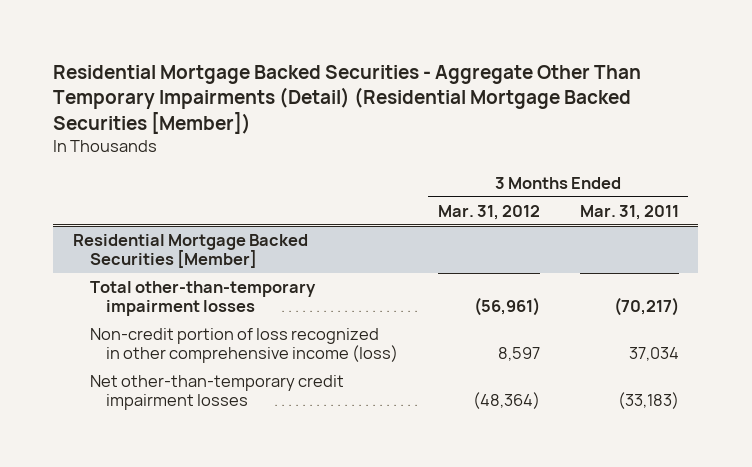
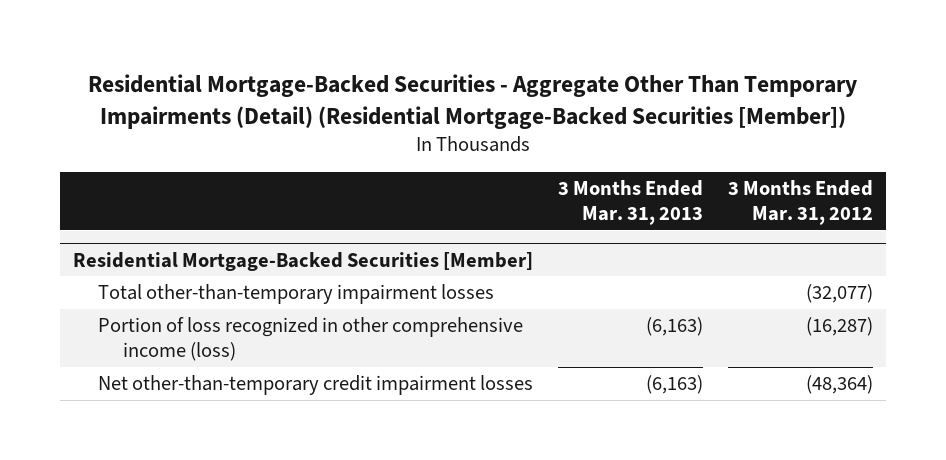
[53,64,642,134] Residential Mortgage Backed Securities - Aggregate Other Than Temporary Impairments (Detail) (Residential Mortgage Backed Securities [Member]) -> [88,74,858,129] Residential Mortgage-Backed Securities - Aggregate Other Than Temporary Impairments (Detail) (Residential Mortgage-Backed Securities [Member])
[579,204,679,220] Mar. 31, 2011 -> none
none -> [558,179,704,226] 3 Months Ended Mar. 31, 2013
[73,233,309,269] Residential Mortgage Backed Securities [Member] -> [72,251,533,271] Residential Mortgage-Backed Securities [Member]
[473,297,540,317] (56,961) -> [806,284,874,304] (32,077)
[89,327,399,364] Non-credit portion of loss recognized in other comprehensive income (loss) -> [97,317,523,362] Portion of loss recognized in other comprehensive income (loss)
[497,347,540,362] 8,597 -> [806,317,874,337] (16,287)

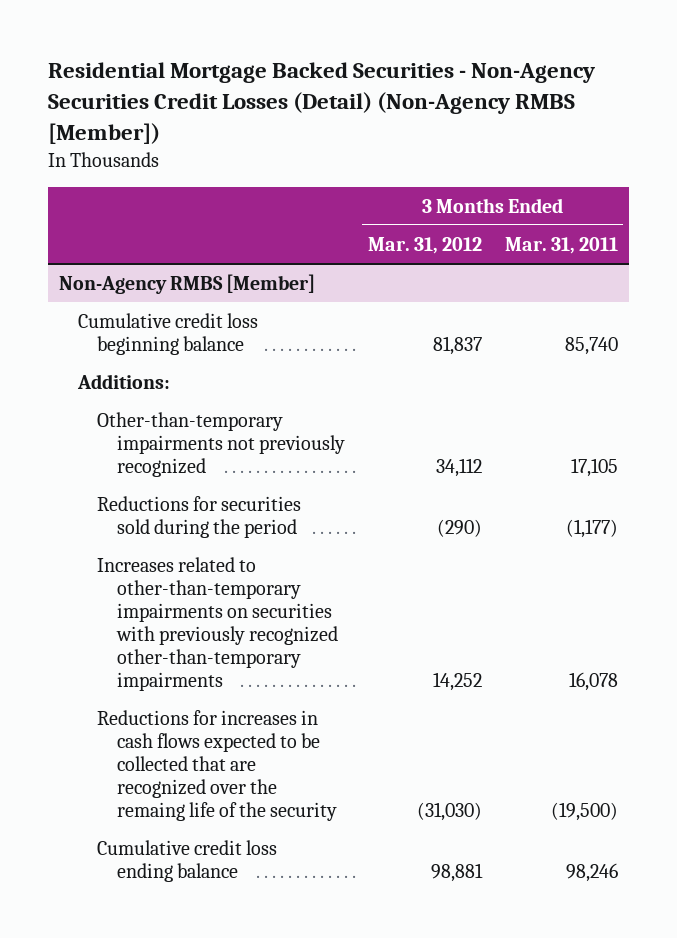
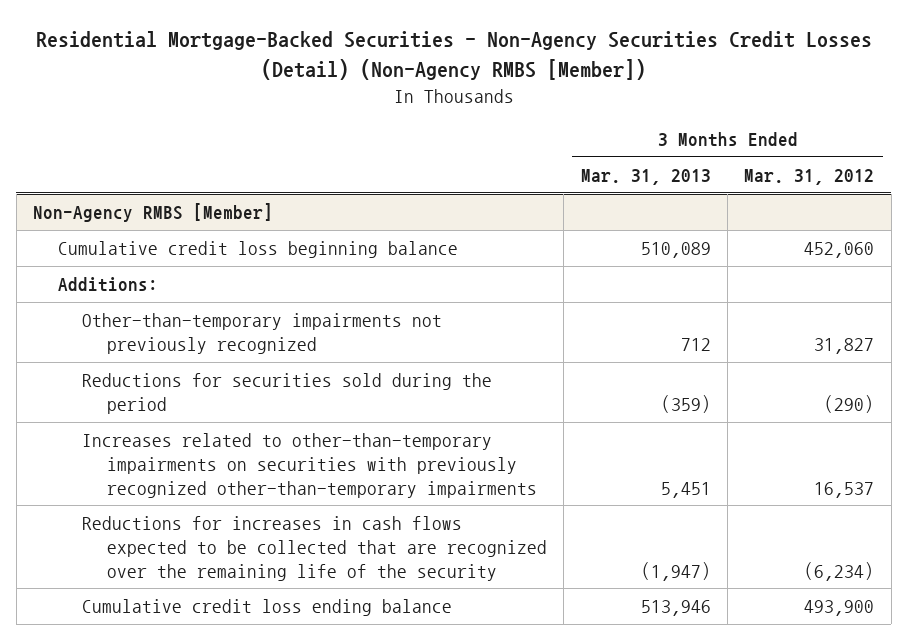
[47,62,595,144] Residential Mortgage Backed Securities - Non-Agency Securities Credit Losses (Detail) (Non-Agency RMBS [Member]) -> [35,30,872,80] Residential Mortgage-Backed Securities - Non-Agency Securities Credit Losses (Detail) (Non-Agency RMBS [Member])
[504,236,618,254] Mar. 31, 2011 -> none
none -> [580,168,711,185] Mar. 31, 2013
[432,335,482,355] 81,837 -> [804,242,875,259] 452,060
[435,457,482,477] 34,112 -> [814,337,875,354] 31,827
[432,671,482,691] 14,252 -> [814,481,875,498] 16,537
[97,709,337,821] Reductions for increases in cash flows expected to be collected that are recognized over the remaing life of the security -> [82,516,547,581] Reductions for increases in cash flows expected to be collected that are recognized over the remaining life of the security
[416,801,482,821] (31,030) -> [804,561,875,581] (6,234)
[430,862,483,882] 98,881 -> [804,600,875,617] 493,900

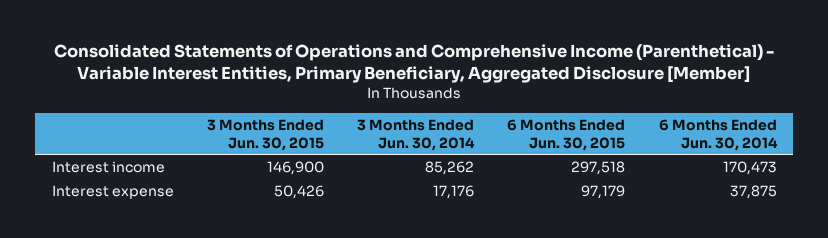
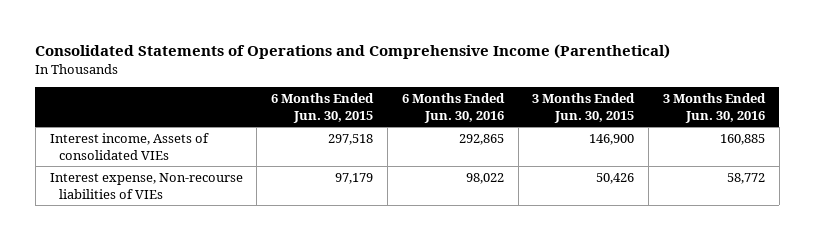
[54,44,775,84] Consolidated Statements of Operations and Comprehensive Income (Parenthetical) - Variable Interest Entities, Primary Beneficiary, Aggregated Disclosure [Member] -> [35,43,671,59] Consolidated Statements of Operations and Comprehensive Income (Parenthetical)
[357,118,476,151] 3 Months Ended Jun. 30, 2014 -> none
[658,118,778,151] 6 Months Ended Jun. 30, 2014 -> none
none -> [401,92,505,123] 6 Months Ended Jun. 30, 2016
none -> [662,92,766,123] 3 Months Ended Jun. 30, 2016
[51,160,165,173] Interest income -> [49,132,209,160] Interest income, Assets of consolidated VIEs
[51,184,174,199] Interest expense -> [49,172,243,199] Interest expense, Non-recourse liabilities of VIEs

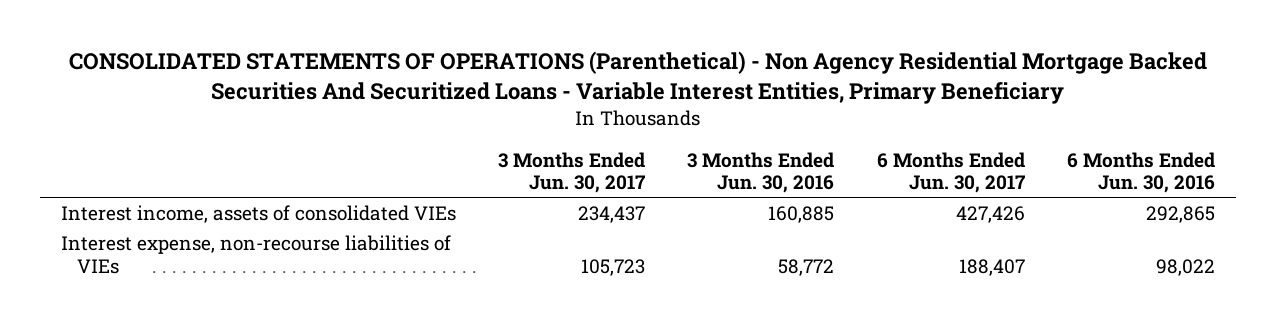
[35,43,671,59] Consolidated Statements of Operations and Comprehensive Income (Parenthetical) -> [68,51,1207,105] CONSOLIDATED STATEMENTS OF OPERATIONS (Parenthetical) - Non Agency Residential Mortgage Backed Securities And Securitized Loans - Variable Interest Entities, Primary Beneficiary
[271,92,375,123] 6 Months Ended Jun. 30, 2015 -> none
[532,92,636,123] 3 Months Ended Jun. 30, 2015 -> none
none -> [498,151,646,193] 3 Months Ended Jun. 30, 2017
none -> [876,151,1025,193] 6 Months Ended Jun. 30, 2017
[49,132,209,160] Interest income, Assets of consolidated VIEs -> [60,205,456,224] Interest income, assets of consolidated VIEs
[49,172,243,199] Interest expense, Non-recourse liabilities of VIEs -> [60,235,451,274] Interest expense, non-recourse liabilities of VIEs

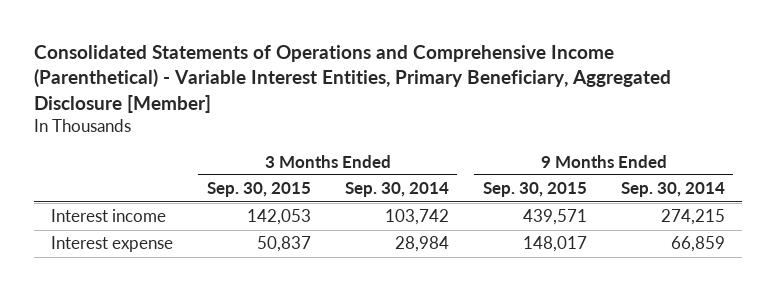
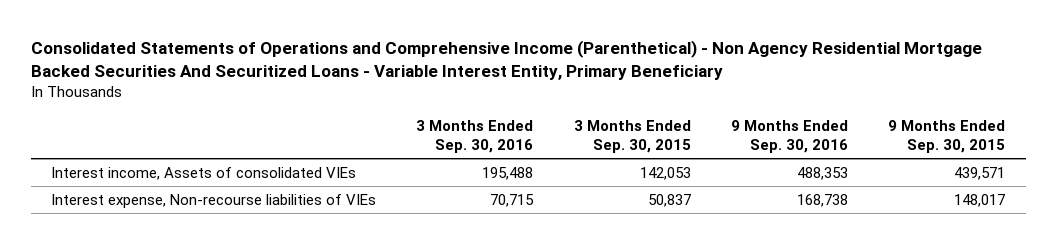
[33,45,671,113] Consolidated Statements of Operations and Comprehensive Income (Parenthetical) - Variable Interest Entities, Primary Beneficiary, Aggregated Disclosure [Member] -> [30,39,982,80] Consolidated Statements of Operations and Comprehensive Income (Parenthetical) - Non Agency Residential Mortgage Backed Securities And Securitized Loans - Variable Interest Entity, Primary Beneficiary
[344,182,449,198] Sep. 30, 2014 -> none
[620,182,725,198] Sep. 30, 2014 -> none
none -> [416,119,534,153] 3 Months Ended Sep. 30, 2016
none -> [731,119,849,153] 9 Months Ended Sep. 30, 2016
[50,209,166,223] Interest income -> [50,166,356,180] Interest income, Assets of consolidated VIEs
[50,236,173,253] Interest expense -> [50,193,376,208] Interest expense, Non-recourse liabilities of VIEs

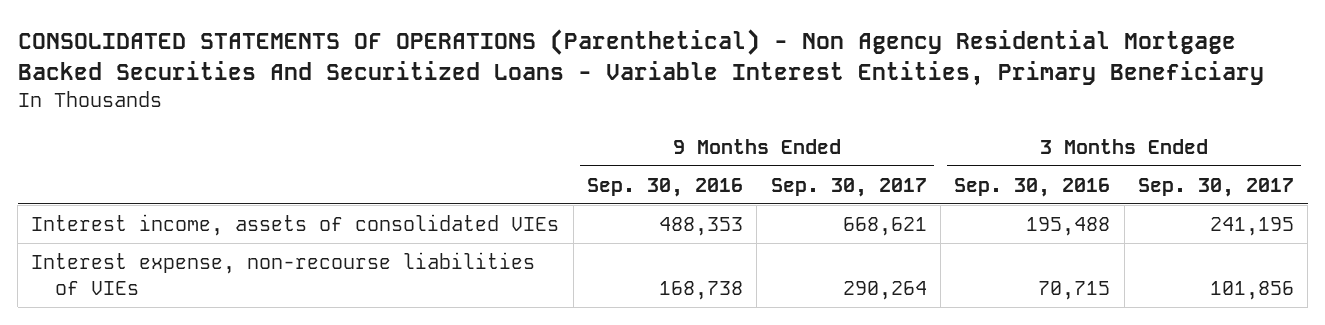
[30,39,982,80] Consolidated Statements of Operations and Comprehensive Income (Parenthetical) - Non Agency Residential Mortgage Backed Securities And Securitized Loans - Variable Interest Entity, Primary Beneficiary -> [17,28,1264,87] CONSOLIDATED STATEMENTS OF OPERATIONS (Parenthetical) - Non Agency Residential Mortgage Backed Securities And Securitized Loans - Variable Interest Entities, Primary Beneficiary
[573,119,691,153] 3 Months Ended Sep. 30, 2015 -> none
[888,119,1006,153] 9 Months Ended Sep. 30, 2015 -> none
none -> [770,177,927,197] Sep. 30, 2017
none -> [1137,177,1294,197] Sep. 30, 2017
[50,166,356,180] Interest income, Assets of consolidated VIEs -> [31,214,560,237] Interest income, assets of consolidated VIEs
[50,193,376,208] Interest expense, Non-recourse liabilities of VIEs -> [31,252,536,295] Interest expense, non-recourse liabilities of VIEs

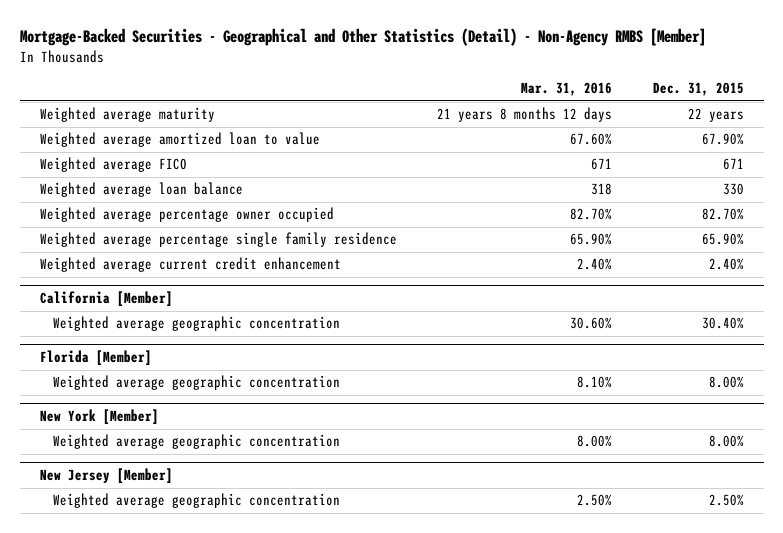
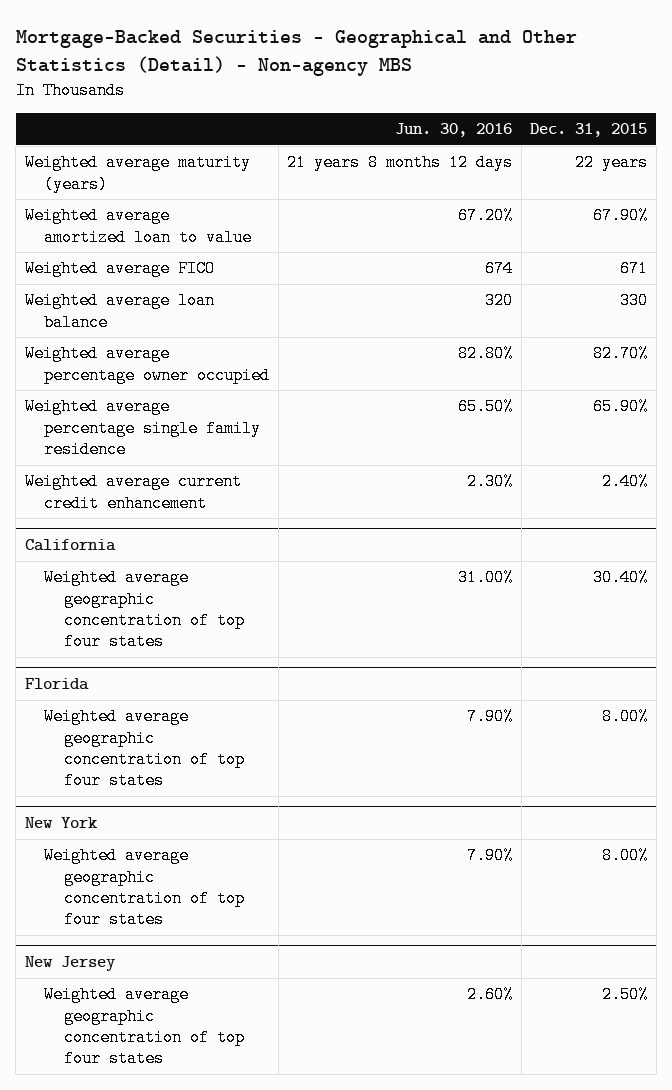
[19,28,706,47] Mortgage-Backed Securities - Geographical and Other Statistics (Detail) - Non-Agency RMBS [Member] -> [15,30,577,76] Mortgage-Backed Securities - Geographical and Other Statistics (Detail) - Non-agency MBS
[521,82,613,97] Mar. 31, 2016 -> none
none -> [395,123,513,138] Jun. 30, 2016
[39,107,215,123] Weighted average maturity -> [24,154,251,193] Weighted average maturity (years)
[39,291,173,308] California [Member] -> [24,539,116,552] California
[53,316,341,332] Weighted average geographic concentration -> [44,569,246,651] Weighted average geographic concentration of top four states
[39,350,152,367] Florida [Member] -> [24,678,89,691] Florida
[53,375,341,391] Weighted average geographic concentration -> [44,708,246,790] Weighted average geographic concentration of top four states
[39,409,159,426] New York [Member] -> [24,817,98,829] New York
[53,434,341,450] Weighted average geographic concentration -> [44,847,246,929] Weighted average geographic concentration of top four states
[39,468,173,485] New Jersey [Member] -> [24,956,116,972] New Jersey
[53,493,341,509] Weighted average geographic concentration -> [44,986,246,1068] Weighted average geographic concentration of top four states

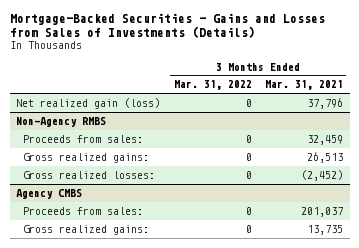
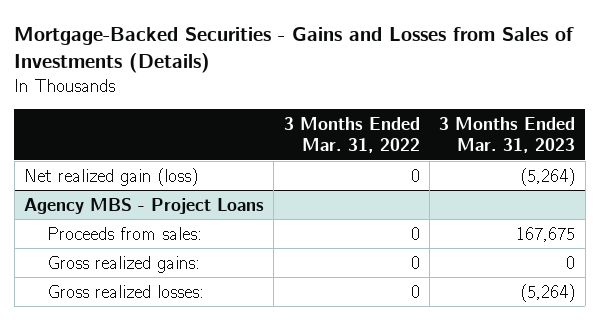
[264,80,343,91] Mar. 31, 2021 -> none
none -> [439,116,576,154] 3 Months Ended Mar. 31, 2023
[16,116,107,127] Non-Agency RMBS -> none
none -> [23,197,264,214] Agency MBS - Project Loans
[16,188,83,199] Agency CMBS -> none
[23,206,144,215] Proceeds from sales: -> none
[23,224,150,235] Gross realized gains: -> none

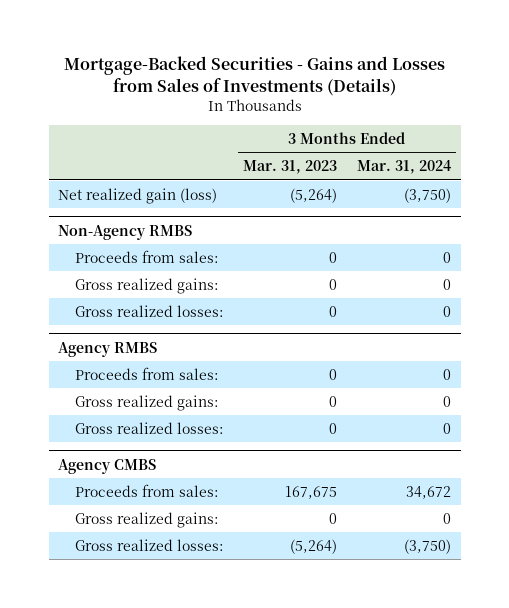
[283,116,420,154] 3 Months Ended Mar. 31, 2022 -> none
none -> [356,160,451,175] Mar. 31, 2024
none -> [58,224,193,240] Non-Agency RMBS
none -> [74,249,219,263] Proceeds from sales:
none -> [74,277,219,294] Gross realized gains:
none -> [74,304,224,317] Gross realized losses:
none -> [58,341,158,357] Agency RMBS
none -> [74,366,219,380] Proceeds from sales:
none -> [74,394,219,411] Gross realized gains:
none -> [74,421,224,434] Gross realized losses:
[23,197,264,214] Agency MBS - Project Loans -> [58,458,157,474] Agency CMBS

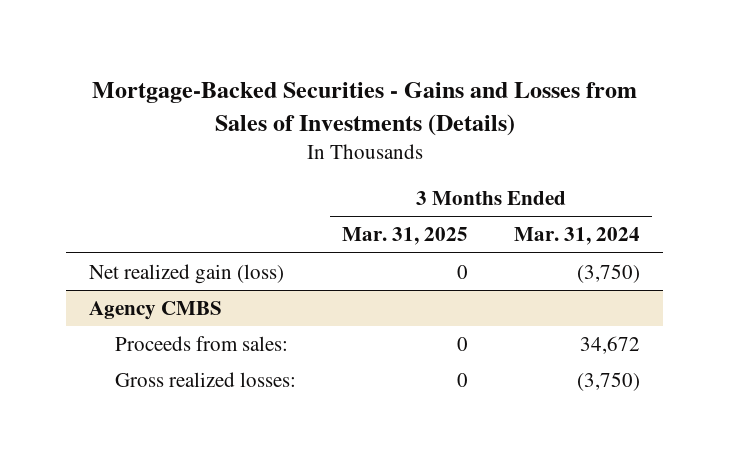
[243,160,338,175] Mar. 31, 2023 -> none
none -> [342,227,469,246] Mar. 31, 2025
[58,224,193,240] Non-Agency RMBS -> none
[74,249,219,263] Proceeds from sales: -> none
[74,277,219,294] Gross realized gains: -> none
[74,304,224,317] Gross realized losses: -> none
[58,341,158,357] Agency RMBS -> none
[74,366,219,380] Proceeds from sales: -> none
[74,394,219,411] Gross realized gains: -> none
[74,421,224,434] Gross realized losses: -> none
[74,511,219,528] Gross realized gains: -> none

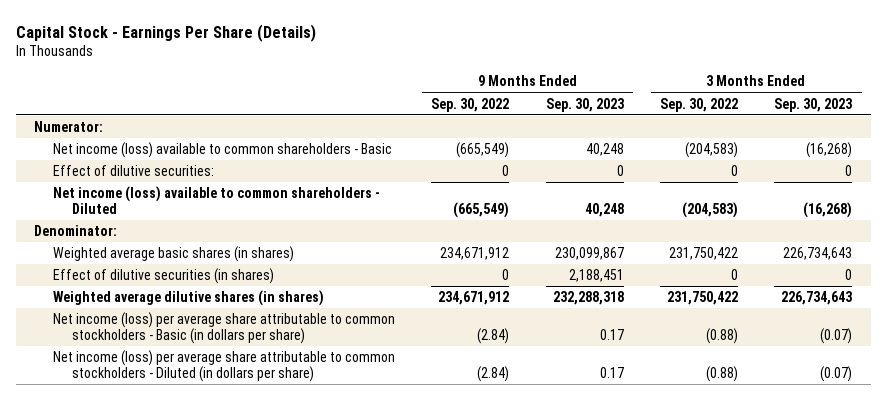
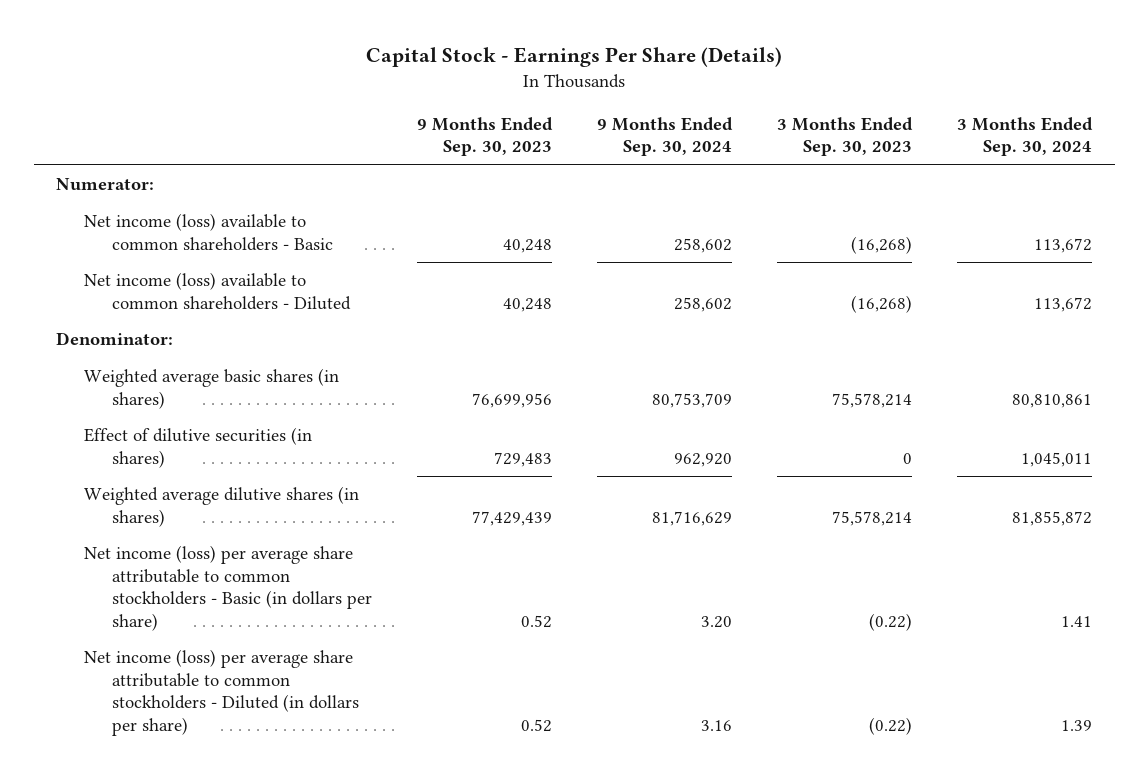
[431,97,510,112] Sep. 30, 2022 -> none
[660,97,739,112] Sep. 30, 2022 -> none
none -> [597,116,734,157] 9 Months Ended Sep. 30, 2024
none -> [957,116,1094,157] 3 Months Ended Sep. 30, 2024
[53,165,215,177] Effect of dilutive securities: -> none
[554,247,624,261] 230,099,867 -> [472,392,553,408] 76,699,956
[783,247,853,261] 226,734,643 -> [832,392,913,408] 75,578,214
[568,269,624,283] 2,188,451 -> [494,451,553,467] 729,483
[552,291,624,306] 232,288,318 -> [472,510,553,526] 77,429,439
[781,291,853,306] 226,734,643 -> [832,510,913,526] 75,578,214
[599,329,624,341] 0.17 -> [521,614,553,628] 0.52
[820,328,853,345] (0.07) -> [869,612,913,631] (0.22)
[599,367,624,379] 0.17 -> [521,718,553,732] 0.52
[820,366,853,383] (0.07) -> [869,716,913,735] (0.22)

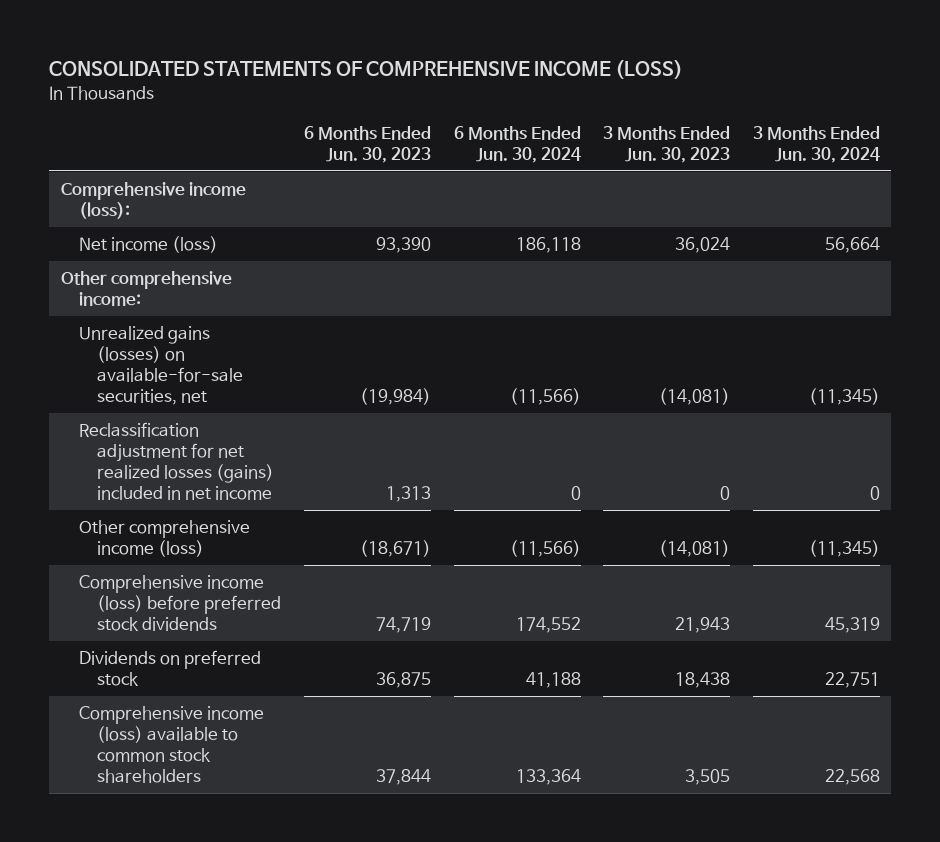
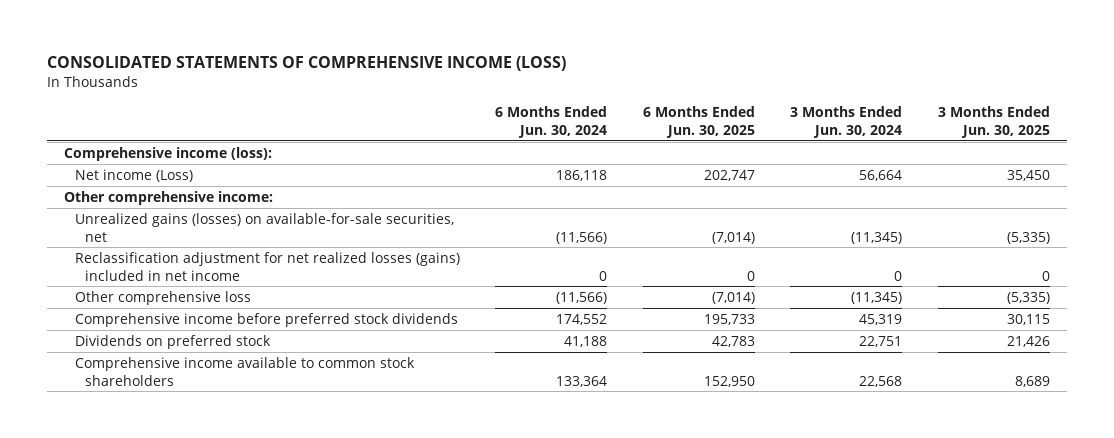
[304,125,432,164] 6 Months Ended Jun. 30, 2023 -> none
[603,125,731,164] 3 Months Ended Jun. 30, 2023 -> none
none -> [642,105,755,138] 6 Months Ended Jun. 30, 2025
none -> [937,105,1050,138] 3 Months Ended Jun. 30, 2025
[79,235,219,253] Net income (loss) -> [74,168,193,182] Net income (Loss)
[79,519,251,558] Other comprehensive income (loss) -> [74,290,251,305] Other comprehensive loss
[79,574,282,632] Comprehensive income (loss) before preferred stock dividends -> [74,312,458,327] Comprehensive income before preferred stock dividends
[79,705,265,784] Comprehensive income (loss) available to common stock shareholders -> [74,356,415,386] Comprehensive income available to common stock shareholders

